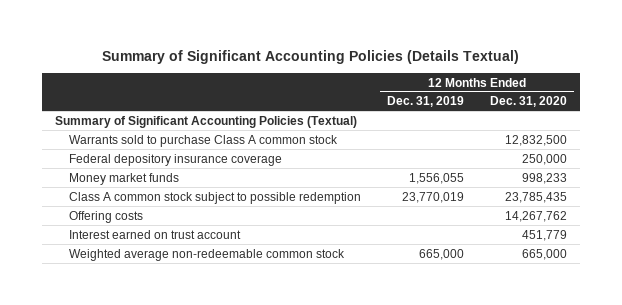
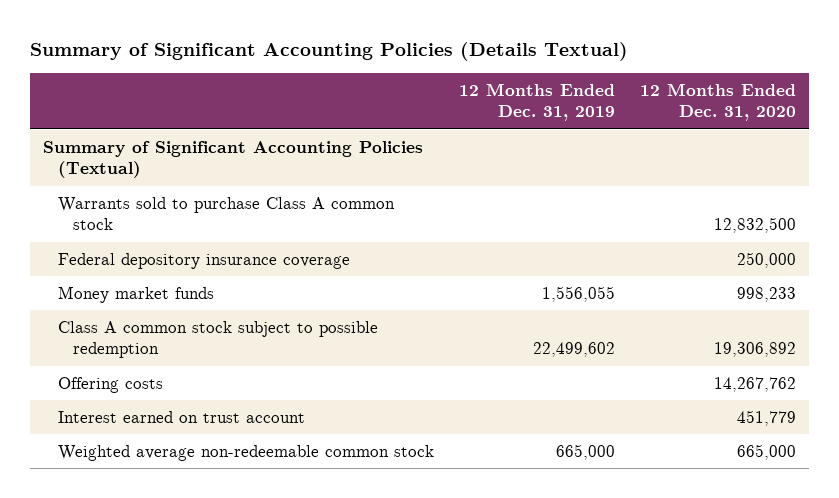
[401,191,464,203] 23,770,019 -> [532,342,615,358] 22,499,602
[505,191,568,203] 23,785,435 -> [714,342,797,358] 19,306,892

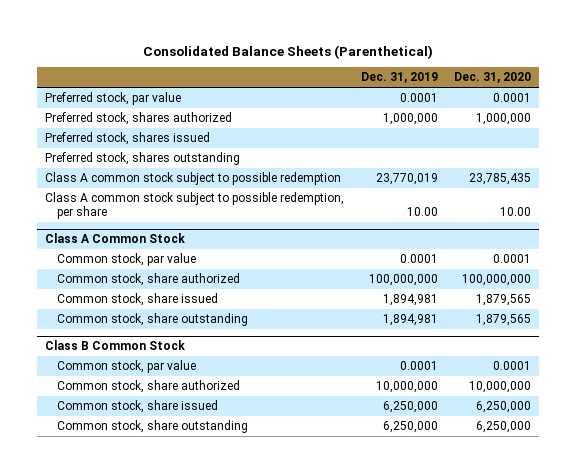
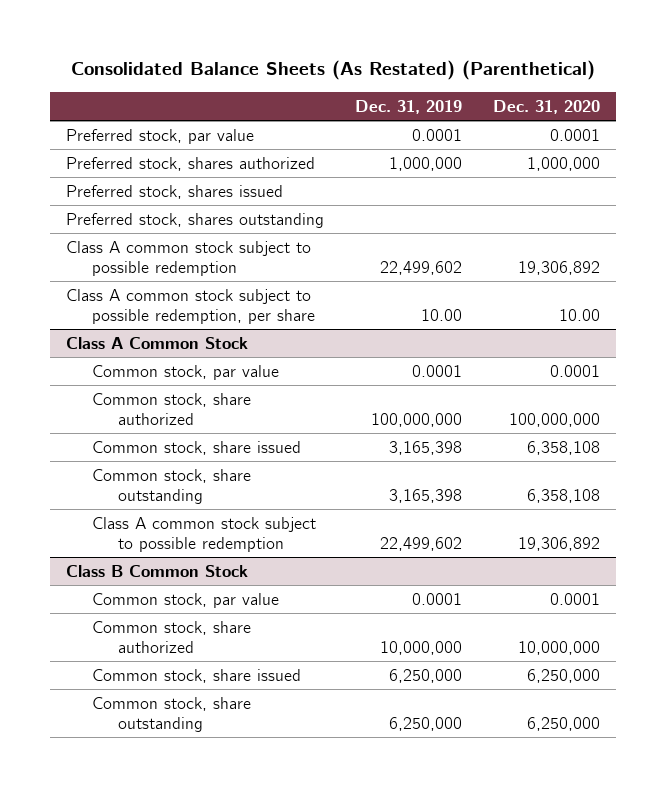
[143,44,434,59] Consolidated Balance Sheets (Parenthetical) -> [70,60,595,81] Consolidated Balance Sheets (As Restated) (Parenthetical)
[375,173,438,186] 23,770,019 -> [379,260,462,275] 22,499,602
[468,173,531,186] 23,785,435 -> [518,260,601,275] 19,306,892
[382,294,438,307] 1,894,981 -> [388,440,462,455] 3,165,398
[475,294,531,307] 1,879,565 -> [527,440,601,455] 6,358,108
[382,314,438,327] 1,894,981 -> [388,488,462,503] 3,165,398
[475,314,531,327] 1,879,565 -> [527,488,601,503] 6,358,108
none -> [91,516,316,552] Class A common stock subject to possible redemption

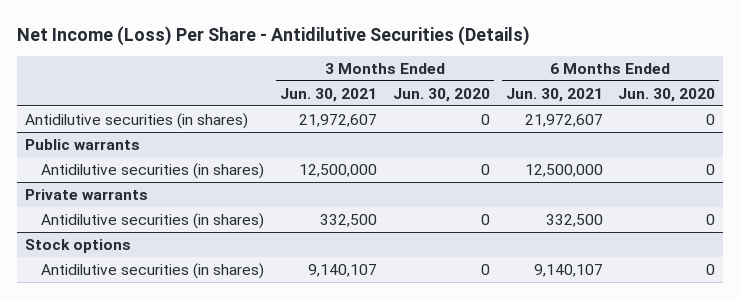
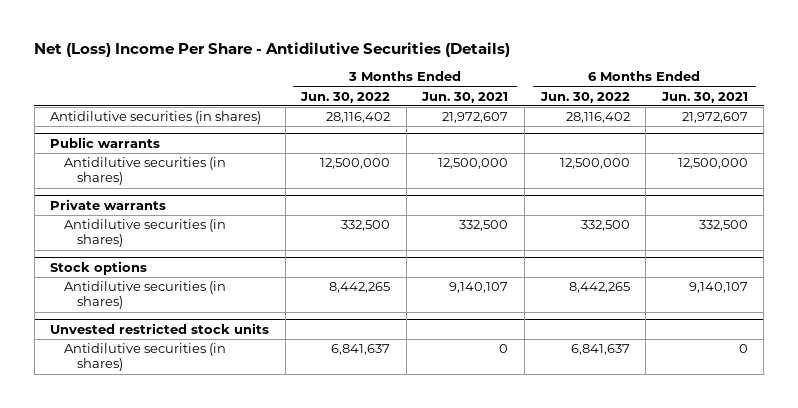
[16,25,530,46] Net Income (Loss) Per Share - Antidilutive Securities (Details) -> [34,42,511,58] Net (Loss) Income Per Share - Antidilutive Securities (Details)
[392,87,490,102] Jun. 30, 2020 -> none
[618,87,716,102] Jun. 30, 2020 -> none
none -> [300,91,391,103] Jun. 30, 2022
none -> [539,91,630,103] Jun. 30, 2022
none -> [50,322,270,334] Unvested restricted stock units
none -> [63,343,226,372] Antidilutive securities (in shares)

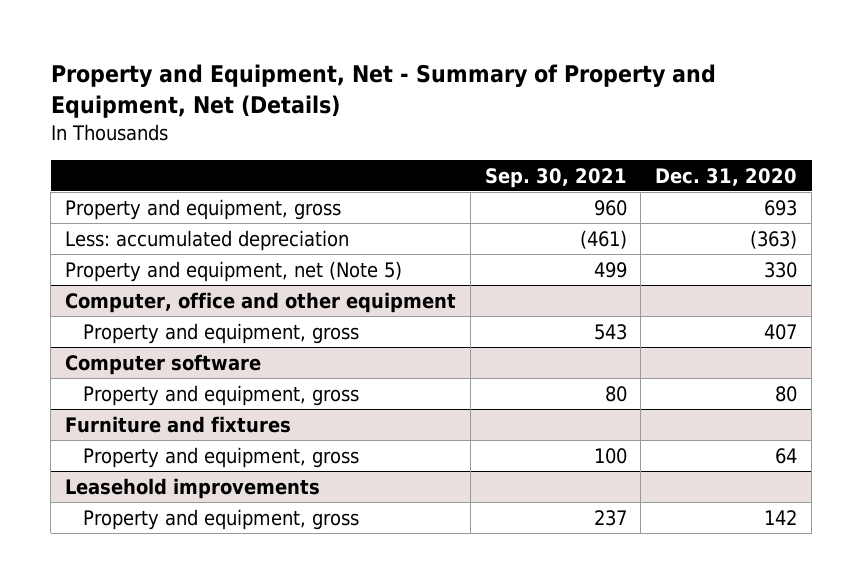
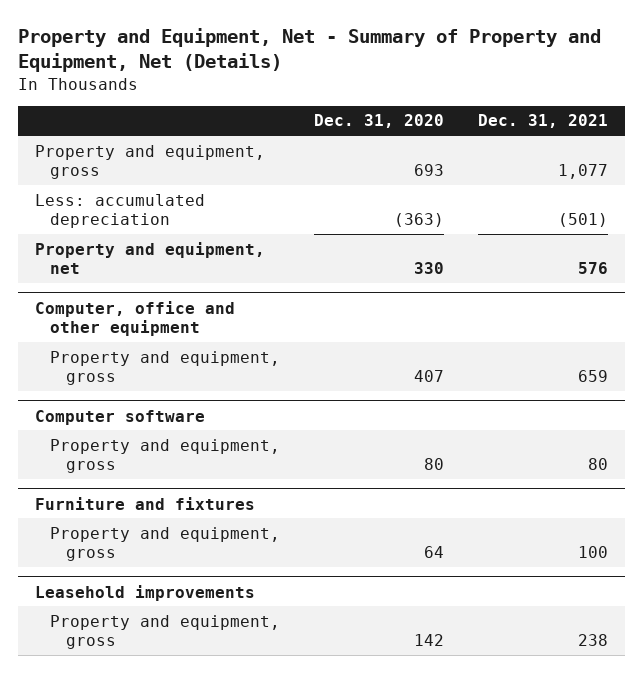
[484,167,627,188] Sep. 30, 2021 -> none
none -> [478,114,609,129] Dec. 31, 2021
[64,260,402,282] Property and equipment, net (Note 5) -> [34,241,265,275] Property and equipment, net

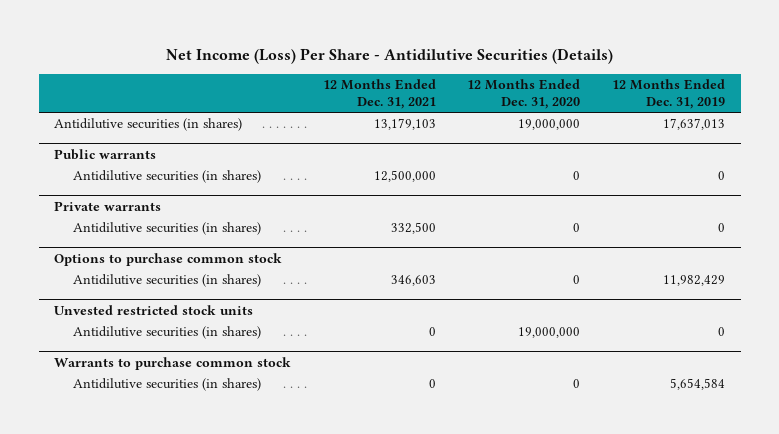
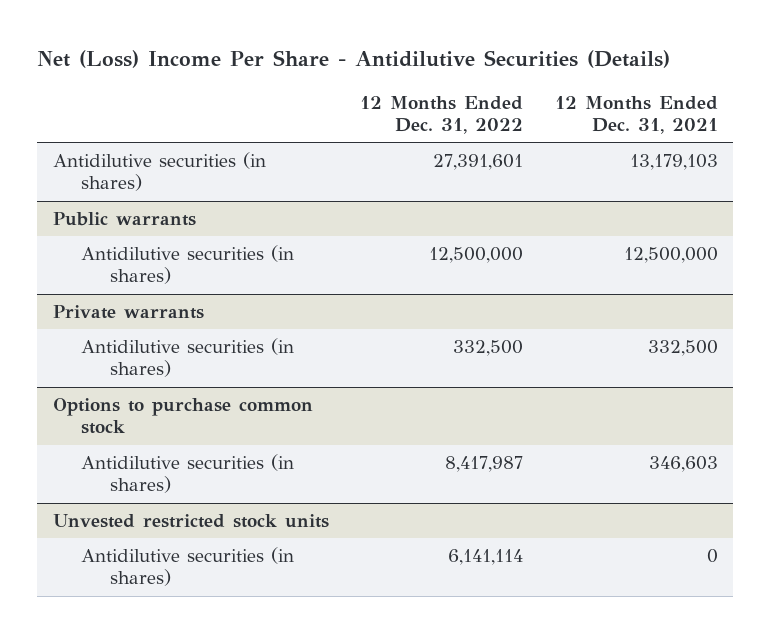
[165,48,613,65] Net Income (Loss) Per Share - Antidilutive Securities (Details) -> [36,50,670,69] Net (Loss) Income Per Share - Antidilutive Securities (Details)
[467,79,581,109] 12 Months Ended Dec. 31, 2020 -> none
[611,79,725,109] 12 Months Ended Dec. 31, 2019 -> none
none -> [360,95,524,135] 12 Months Ended Dec. 31, 2022
[54,356,292,370] Warrants to purchase common stock -> none
[72,378,261,392] Antidilutive securities (in shares) -> none

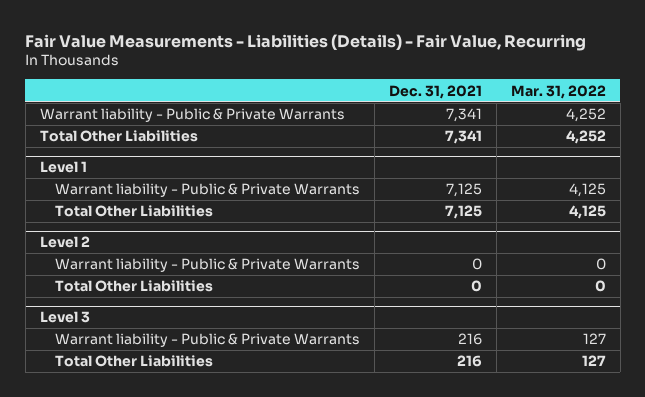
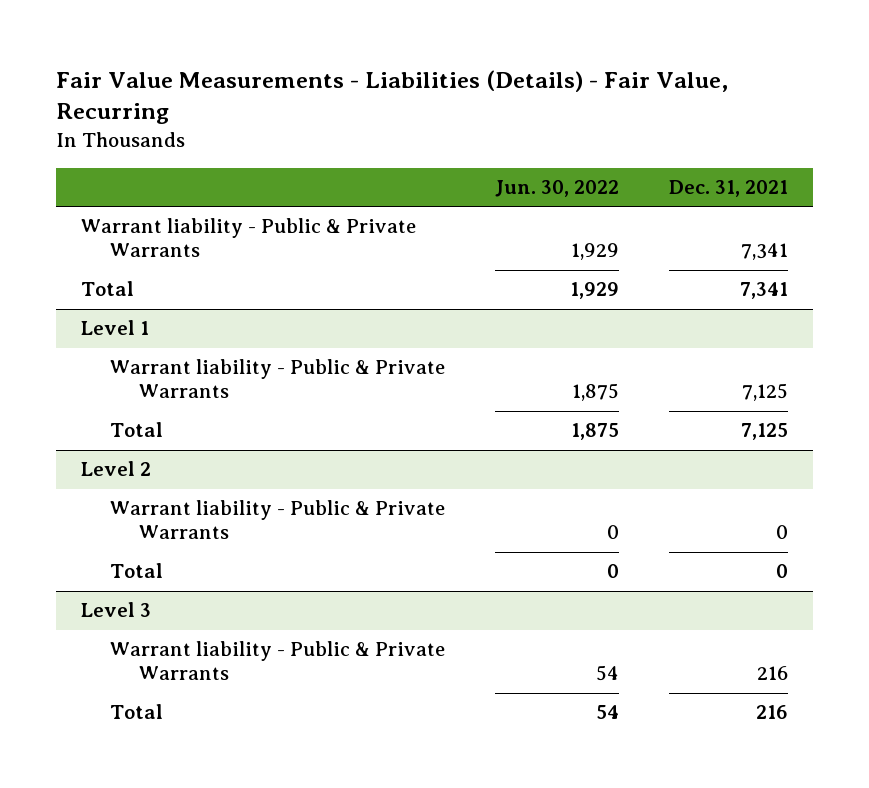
[510,84,606,99] Mar. 31, 2022 -> none
none -> [495,180,620,198] Jun. 30, 2022
[39,130,198,143] Total Other Liabilities -> [80,281,134,297] Total
[54,205,213,218] Total Other Liabilities -> [109,422,163,438] Total
[54,280,213,293] Total Other Liabilities -> [109,563,163,579] Total
[54,355,213,368] Total Other Liabilities -> [109,704,163,720] Total

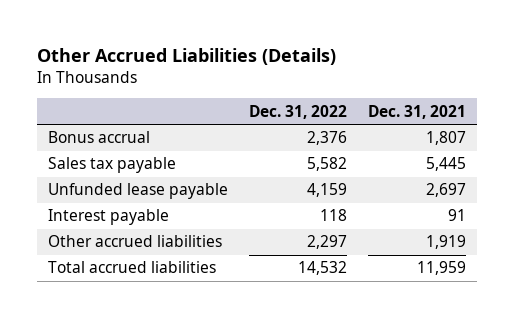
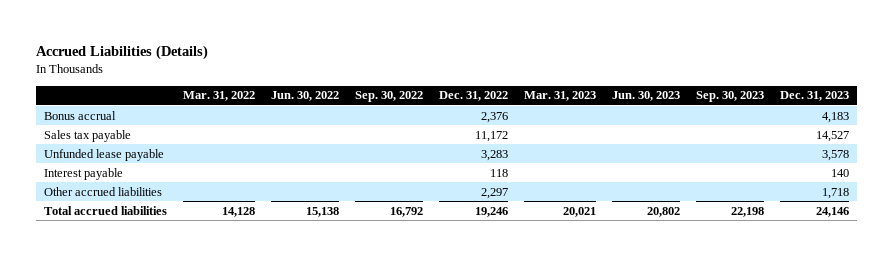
[37,47,337,65] Other Accrued Liabilities (Details) -> [36,44,209,60] Accrued Liabilities (Details)
[368,104,467,119] Dec. 31, 2021 -> none
none -> [183,91,256,102] Mar. 31, 2022
none -> [271,91,340,102] Jun. 30, 2022
none -> [355,91,424,103] Sep. 30, 2022
none -> [524,91,597,102] Mar. 31, 2023
none -> [612,91,681,102] Jun. 30, 2023
none -> [695,91,764,103] Sep. 30, 2023
none -> [779,91,849,102] Dec. 31, 2023
[306,157,347,172] 5,582 -> [475,130,509,142] 11,172
[306,183,347,198] 4,159 -> [481,149,509,161] 3,283
[297,261,347,276] 14,532 -> [475,206,509,217] 19,246

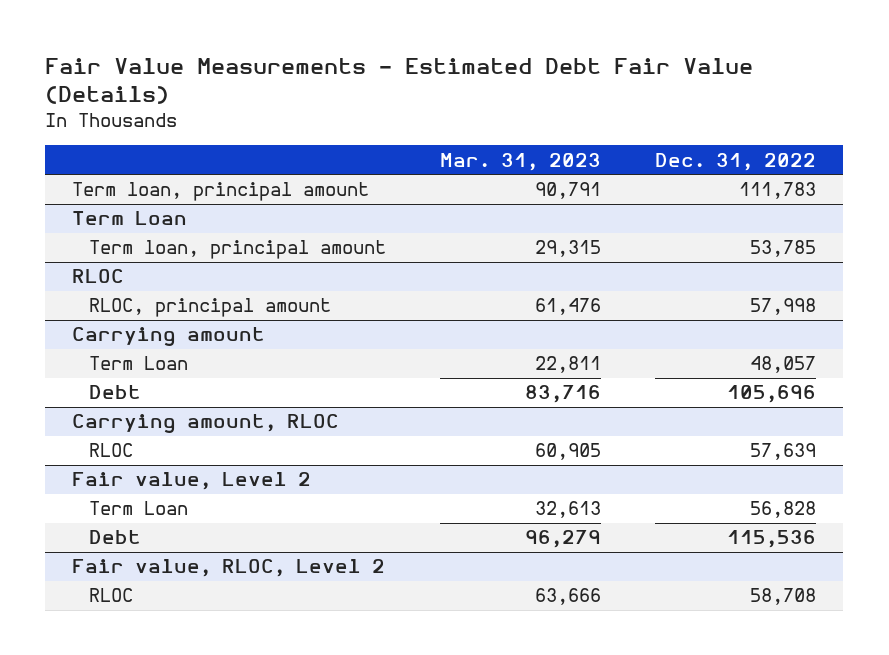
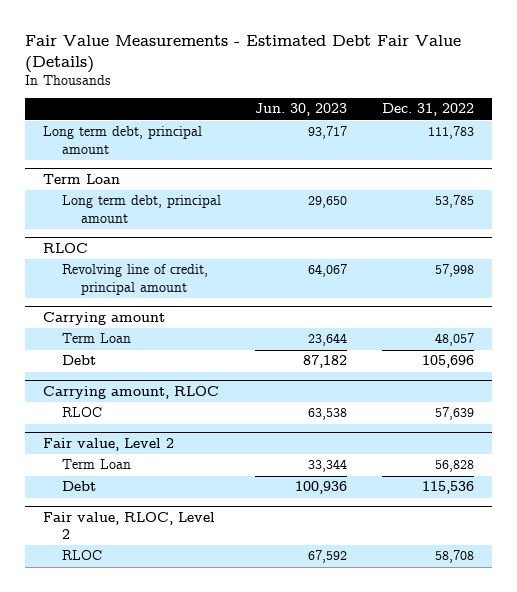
[439,152,601,171] Mar. 31, 2023 -> none
none -> [255,103,348,117] Jun. 30, 2023
[72,182,370,202] Term loan, principal amount -> [42,126,202,154] Long term debt, principal amount
[88,240,386,260] Term loan, principal amount -> [61,195,221,223] Long term debt, principal amount
[88,298,331,318] RLOC, principal amount -> [61,264,208,295] Revolving line of credit, principal amount

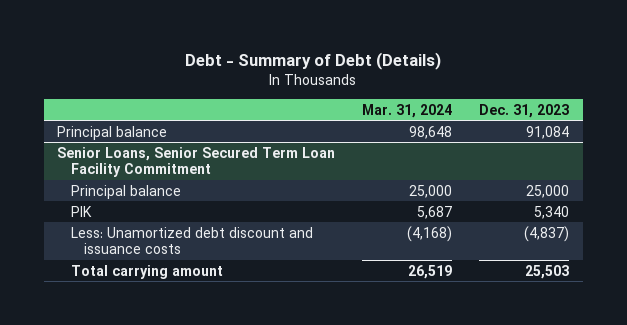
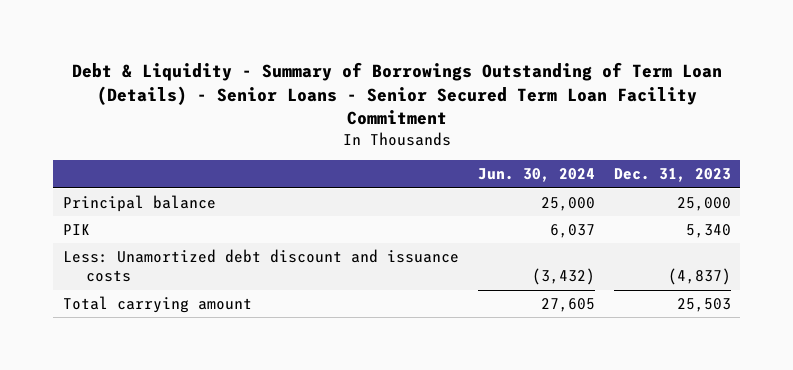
[185,51,442,70] Debt - Summary of Debt (Details) -> [71,61,722,126] Debt & Liquidity - Summary of Borrowings Outstanding of Term Loan (Details) - Senior Loans - Senior Secured Term Loan Facility Commitment
[362,103,453,118] Mar. 31, 2024 -> none
none -> [477,168,595,183] Jun. 30, 2024
[57,125,168,140] Principal balance -> none
[57,146,336,178] Senior Loans, Senior Secured Term Loan Facility Commitment -> none

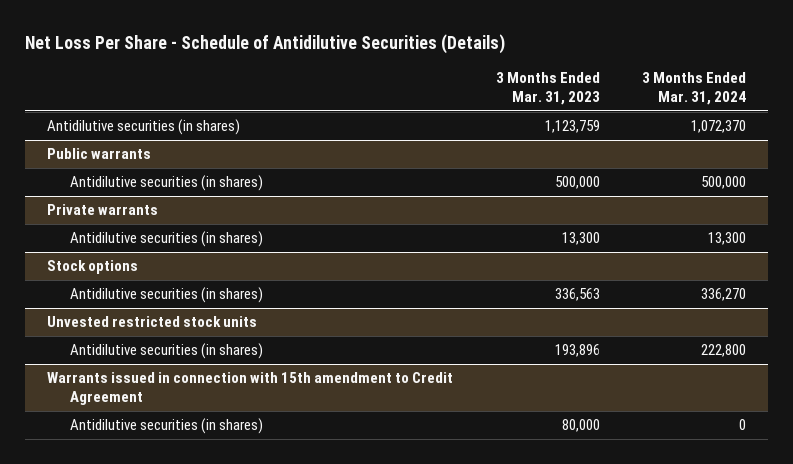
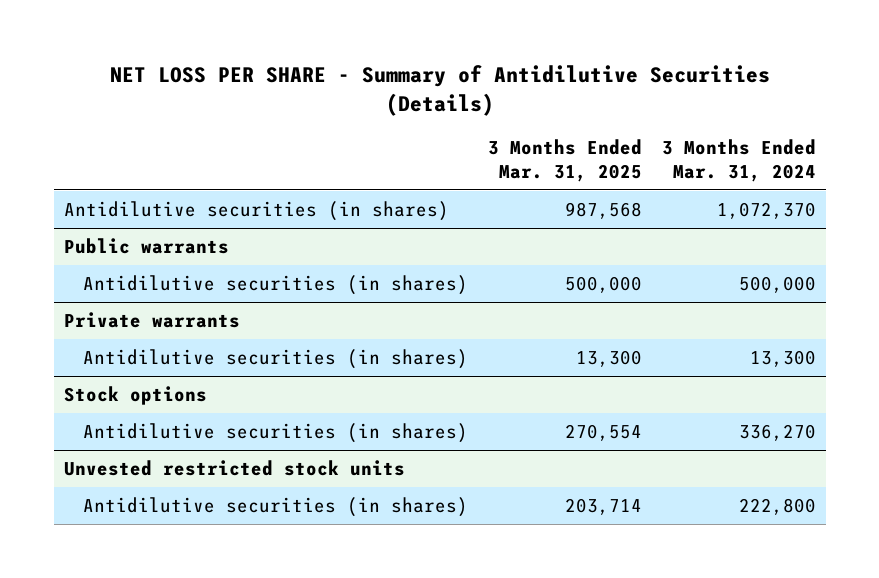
[25,33,506,54] Net Loss Per Share - Schedule of Antidilutive Securities (Details) -> [109,65,770,116] NET LOSS PER SHARE - Summary of Antidilutive Securities (Details)
[495,72,600,106] 3 Months Ended Mar. 31, 2023 -> none
none -> [487,139,642,182] 3 Months Ended Mar. 31, 2025
[46,372,453,406] Warrants issued in connection with 15th amendment to Credit Agreement -> none
[70,418,264,435] Antidilutive securities (in shares) -> none

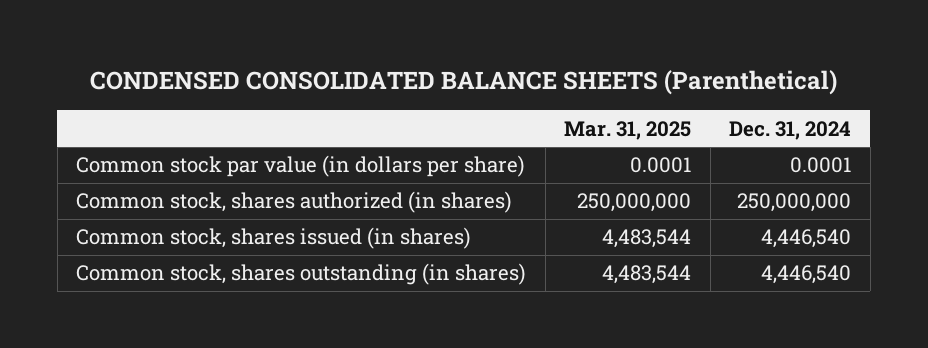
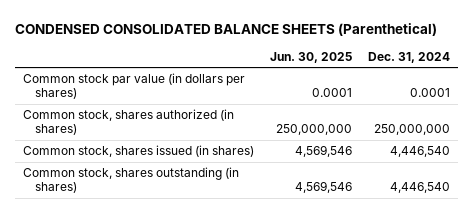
[564,120,692,140] Mar. 31, 2025 -> none
none -> [270,51,353,63] Jun. 30, 2025
[76,155,526,178] Common stock par value (in dollars per share) -> [23,73,246,100] Common stock par value (in dollars per shares)

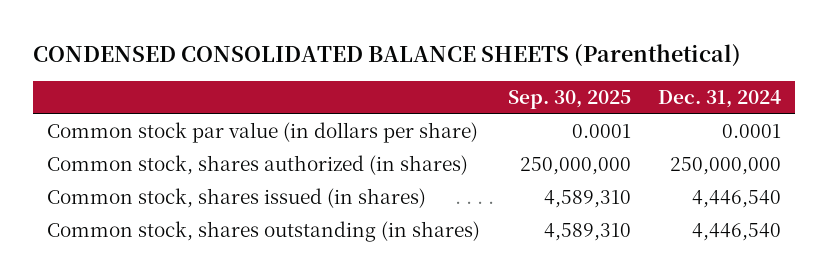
[270,51,353,63] Jun. 30, 2025 -> none
none -> [507,90,631,110] Sep. 30, 2025
[23,73,246,100] Common stock par value (in dollars per shares) -> [46,122,478,144] Common stock par value (in dollars per share)

